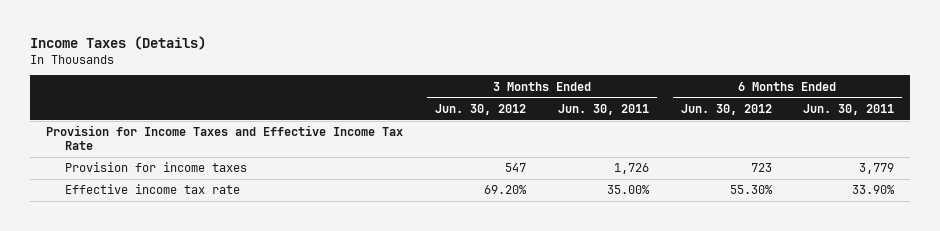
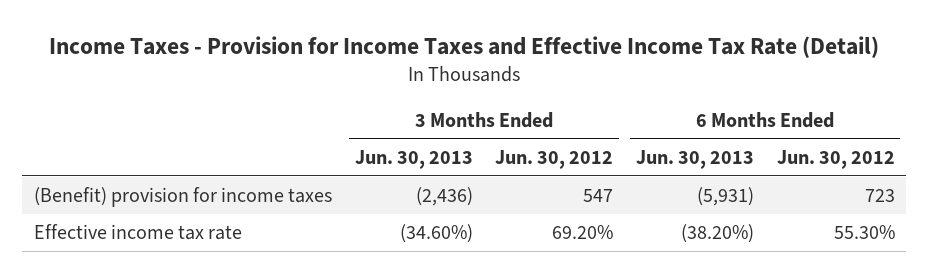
[30,36,207,51] Income Taxes (Details) -> [49,35,880,58] Income Taxes - Provision for Income Taxes and Effective Income Tax Rate (Detail)
[557,103,649,115] Jun. 30, 2011 -> none
[803,103,895,115] Jun. 30, 2011 -> none
none -> [354,149,473,169] Jun. 30, 2013
none -> [635,149,754,169] Jun. 30, 2013
[46,125,404,151] Provision for Income Taxes and Effective Income Tax Rate -> none
[64,162,247,173] Provision for income taxes -> [33,187,332,208] (Benefit) provision for income taxes

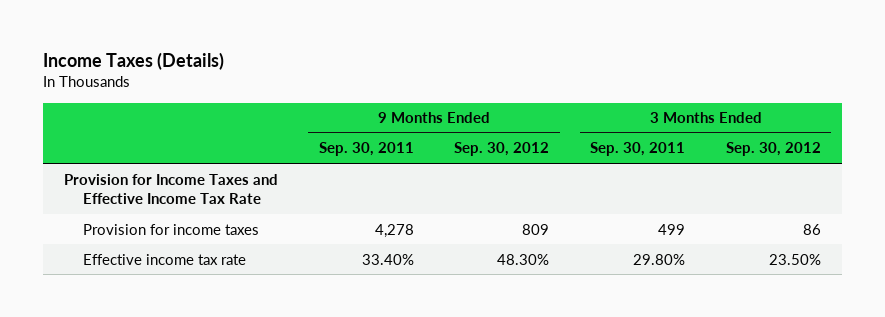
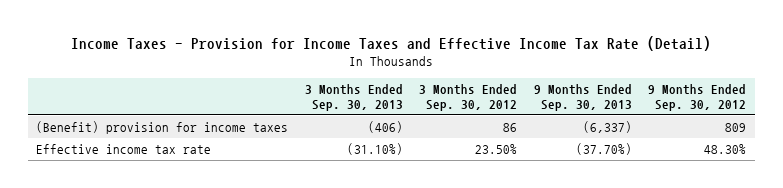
[43,51,225,70] Income Taxes (Details) -> [71,35,712,51] Income Taxes - Provision for Income Taxes and Effective Income Tax Rate (Detail)
[318,142,414,157] Sep. 30, 2011 -> none
[590,142,686,157] Sep. 30, 2011 -> none
none -> [304,84,403,112] 3 Months Ended Sep. 30, 2013
none -> [533,84,632,112] 9 Months Ended Sep. 30, 2013
[63,173,278,205] Provision for Income Taxes and Effective Income Tax Rate -> none
[82,223,259,235] Provision for income taxes -> [36,121,289,135] (Benefit) provision for income taxes

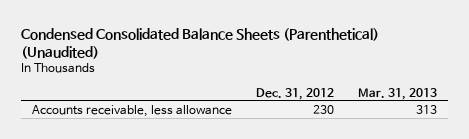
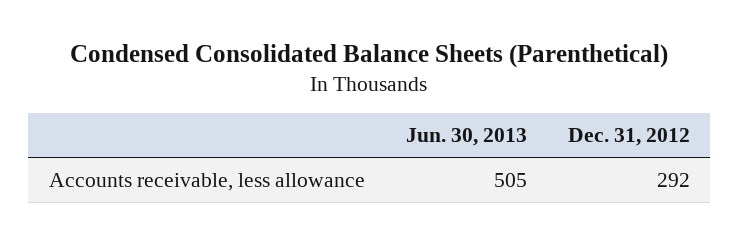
[20,27,379,59] Condensed Consolidated Balance Sheets (Parenthetical) (Unaudited) -> [70,44,669,69] Condensed Consolidated Balance Sheets (Parenthetical)
[357,87,437,100] Mar. 31, 2013 -> none
none -> [405,128,527,147] Jun. 30, 2013
[312,105,334,115] 230 -> [656,173,690,188] 292

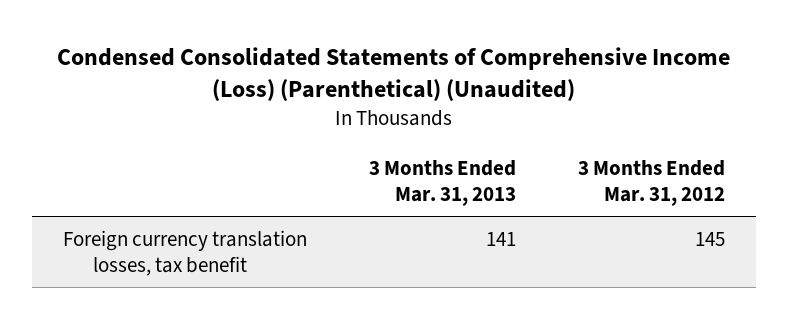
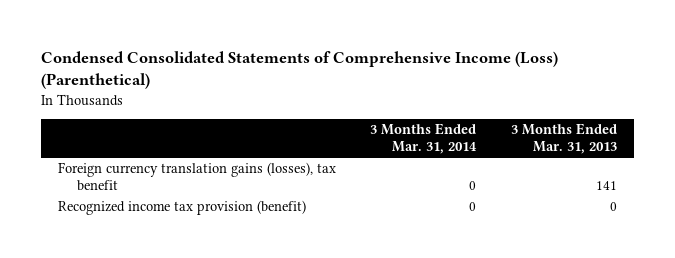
[57,46,731,101] Condensed Consolidated Statements of Comprehensive Income (Loss) (Parenthetical) (Unaudited) -> [40,51,558,90] Condensed Consolidated Statements of Comprehensive Income (Loss) (Parenthetical)
[578,159,726,207] 3 Months Ended Mar. 31, 2012 -> none
none -> [370,123,478,155] 3 Months Ended Mar. 31, 2014
[63,229,308,277] Foreign currency translation losses, tax benefit -> [58,162,337,191] Foreign currency translation gains (losses), tax benefit
none -> [58,200,307,216] Recognized income tax provision (benefit)

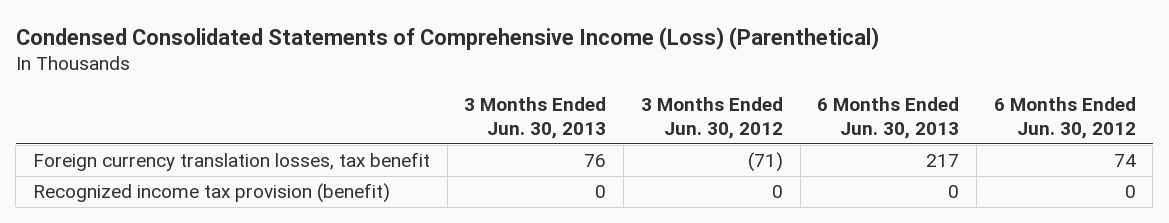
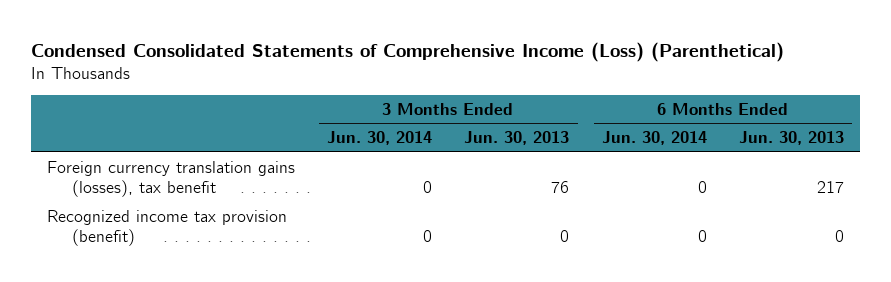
[640,97,783,139] 3 Months Ended Jun. 30, 2012 -> none
[993,97,1136,139] 6 Months Ended Jun. 30, 2012 -> none
none -> [327,131,433,146] Jun. 30, 2014
none -> [601,131,707,146] Jun. 30, 2014
[32,152,430,172] Foreign currency translation losses, tax benefit -> [47,160,296,198] Foreign currency translation gains (losses), tax benefit

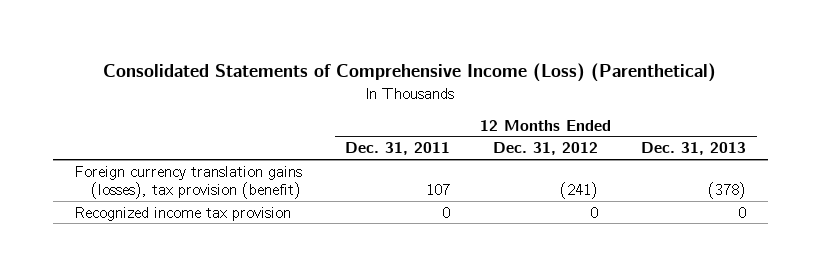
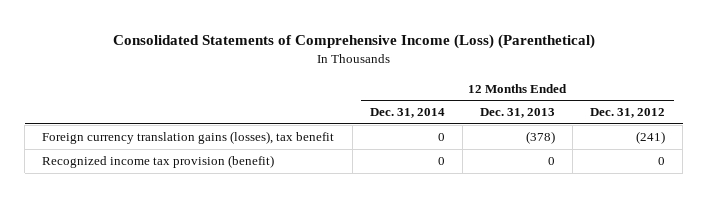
[345,142,451,156] Dec. 31, 2011 -> none
none -> [369,108,445,119] Dec. 31, 2014
[74,165,303,200] Foreign currency translation gains (losses), tax provision (benefit) -> [42,131,335,145] Foreign currency translation gains (losses), tax benefit
[74,206,292,221] Recognized income tax provision -> [42,155,275,169] Recognized income tax provision (benefit)

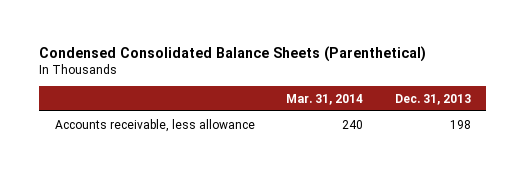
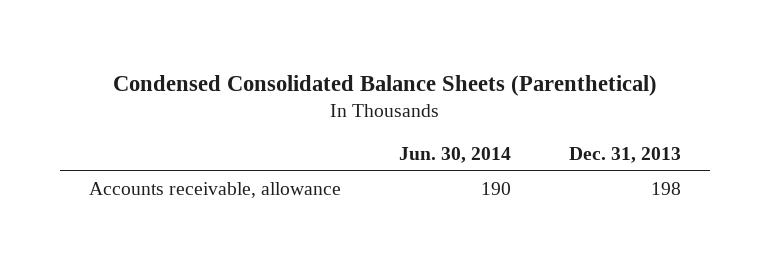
[286,93,364,105] Mar. 31, 2014 -> none
none -> [399,147,512,164] Jun. 30, 2014
[55,118,256,132] Accounts receivable, less allowance -> [89,182,342,199] Accounts receivable, allowance

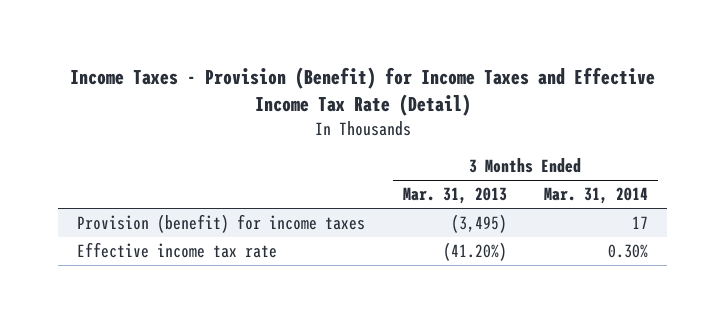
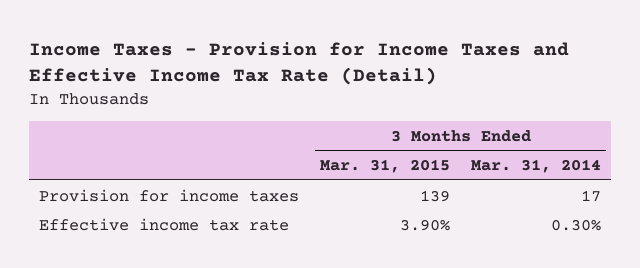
[69,67,655,117] Income Taxes - Provision (Benefit) for Income Taxes and Effective Income Tax Rate (Detail) -> [28,42,569,86] Income Taxes - Provision for Income Taxes and Effective Income Tax Rate (Detail)
[402,187,507,205] Mar. 31, 2013 -> none
none -> [320,159,451,174] Mar. 31, 2015
[76,214,365,234] Provision (benefit) for income taxes -> [39,188,300,202] Provision for income taxes

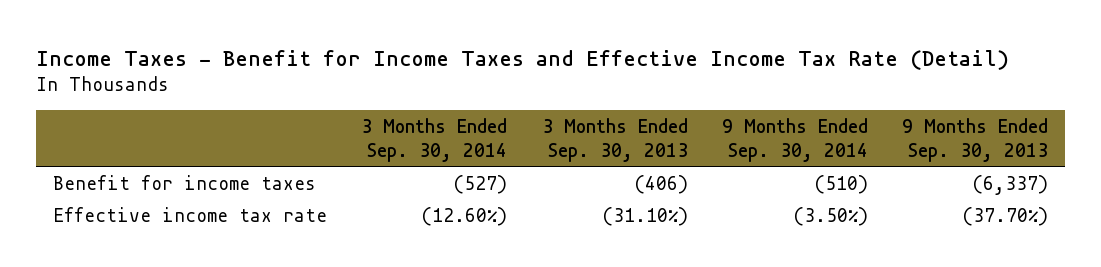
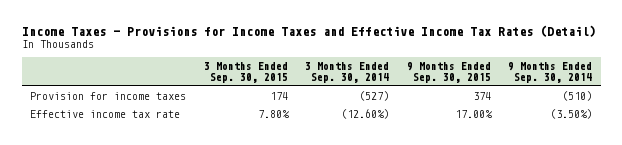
[36,49,1010,70] Income Taxes - Benefit for Income Taxes and Effective Income Tax Rate (Detail) -> [21,24,596,37] Income Taxes - Provisions for Income Taxes and Effective Income Tax Rates (Detail)
[541,117,688,162] 3 Months Ended Sep. 30, 2013 -> none
[901,117,1048,162] 9 Months Ended Sep. 30, 2013 -> none
none -> [203,62,288,83] 3 Months Ended Sep. 30, 2015
none -> [406,62,491,83] 9 Months Ended Sep. 30, 2015
[53,174,317,190] Benefit for income taxes -> [30,92,187,101] Provision for income taxes

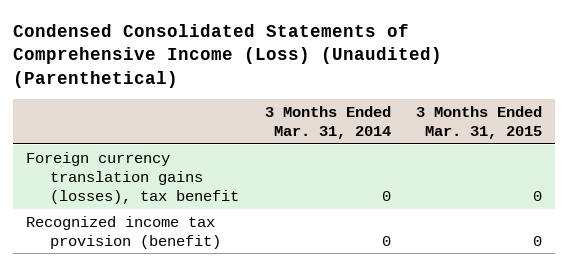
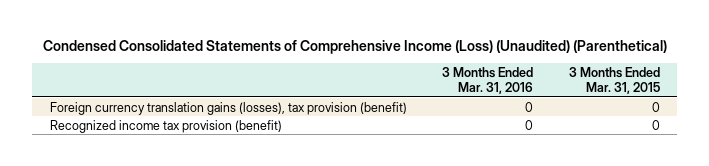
[264,106,391,140] 3 Months Ended Mar. 31, 2014 -> none
none -> [442,67,534,94] 3 Months Ended Mar. 31, 2016
[25,151,239,205] Foreign currency translation gains (losses), tax benefit -> [49,101,407,115] Foreign currency translation gains (losses), tax provision (benefit)

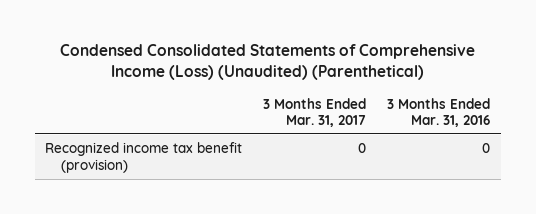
[568,67,660,94] 3 Months Ended Mar. 31, 2015 -> none
none -> [263,97,367,128] 3 Months Ended Mar. 31, 2017
[49,101,407,115] Foreign currency translation gains (losses), tax provision (benefit) -> none
[49,119,282,133] Recognized income tax provision (benefit) -> [45,142,243,173] Recognized income tax benefit (provision)

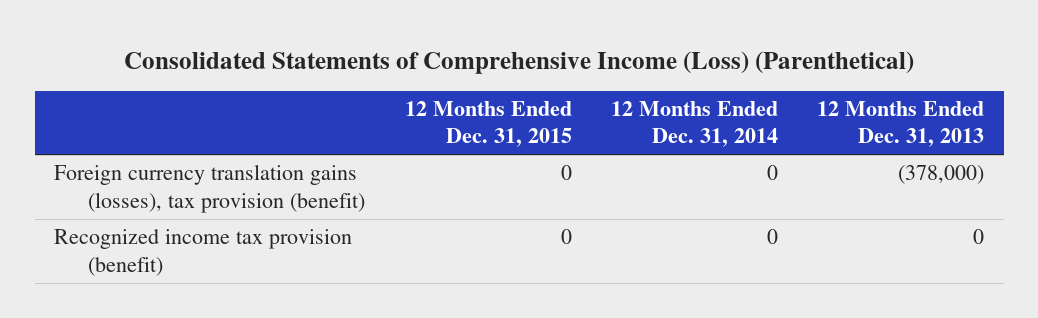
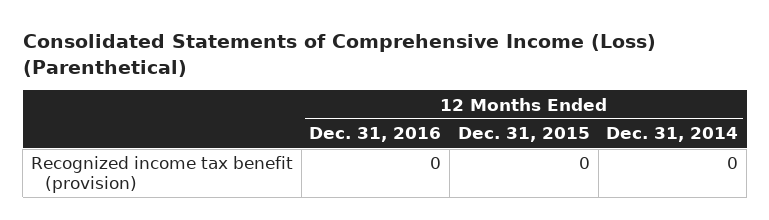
[817,100,985,148] 12 Months Ended Dec. 31, 2013 -> none
none -> [309,127,442,143] Dec. 31, 2016
[54,164,366,213] Foreign currency translation gains (losses), tax provision (benefit) -> none
[54,229,353,276] Recognized income tax provision (benefit) -> [30,156,293,193] Recognized income tax benefit (provision)

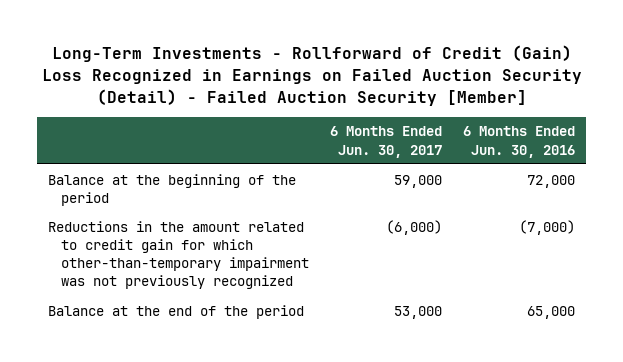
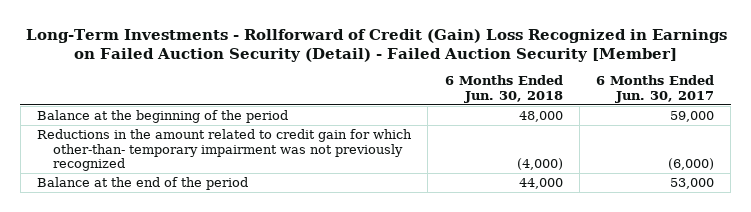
[463,126,576,158] 6 Months Ended Jun. 30, 2016 -> none
none -> [444,75,563,103] 6 Months Ended Jun. 30, 2018
[47,220,310,290] Reductions in the amount related to credit gain for which other-than-temporary impairment was not previously recognized -> [37,129,413,172] Reductions in the amount related to credit gain for which other-than- temporary impairment was not previously recognized

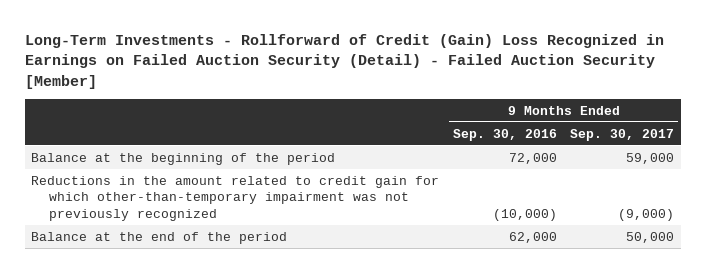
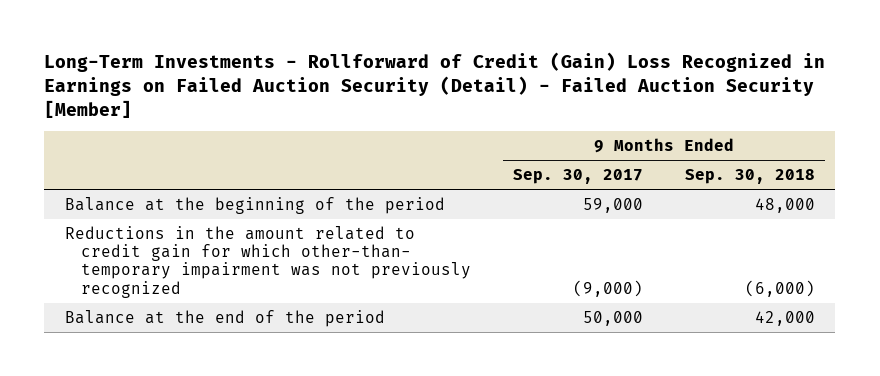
[452,128,557,141] Sep. 30, 2016 -> none
none -> [684,169,815,185] Sep. 30, 2018
[31,175,440,222] Reductions in the amount related to credit gain for which other-than-temporary impairment was not previously recognized -> [65,225,472,298] Reductions in the amount related to credit gain for which other-than- temporary impairment was not previously recognized

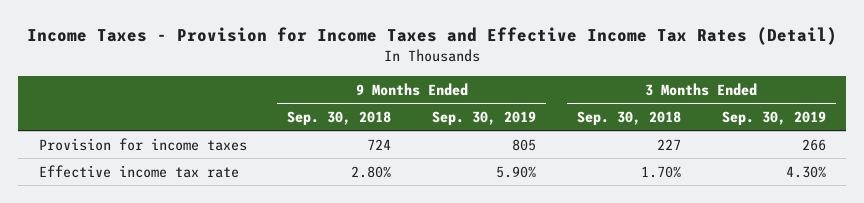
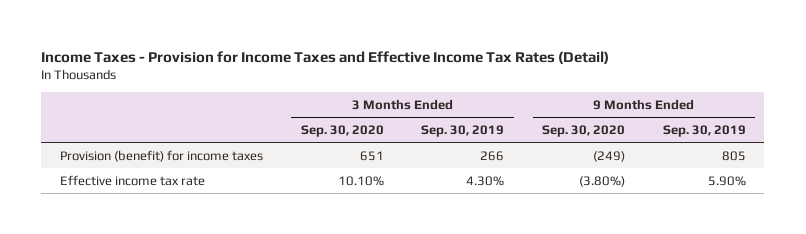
[287,110,392,125] Sep. 30, 2018 -> none
[576,110,681,125] Sep. 30, 2018 -> none
none -> [300,124,384,137] Sep. 30, 2020
none -> [542,124,626,137] Sep. 30, 2020
[38,137,247,151] Provision for income taxes -> [60,149,264,162] Provision (benefit) for income taxes

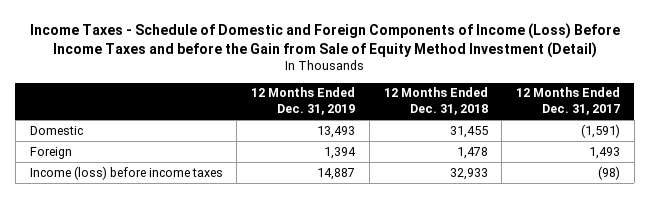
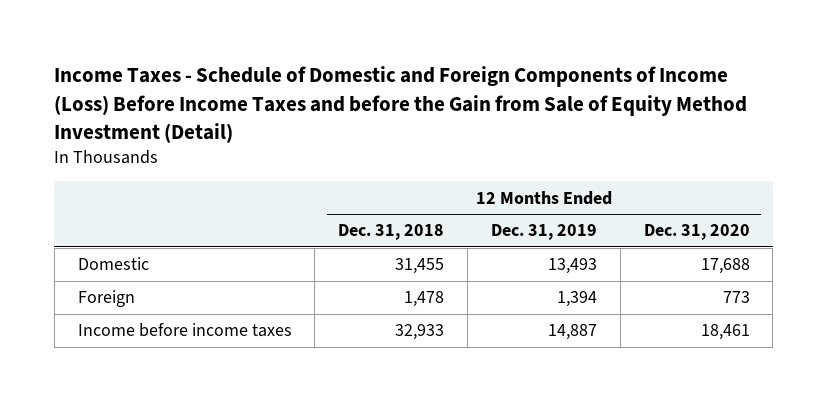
[515,87,620,116] 12 Months Ended Dec. 31, 2017 -> none
none -> [643,224,750,241] Dec. 31, 2020
[29,165,223,180] Income (loss) before income taxes -> [77,323,292,338] Income before income taxes

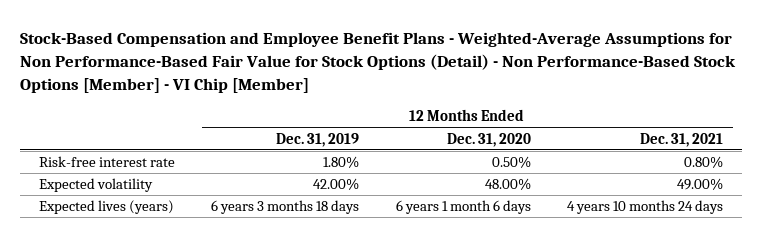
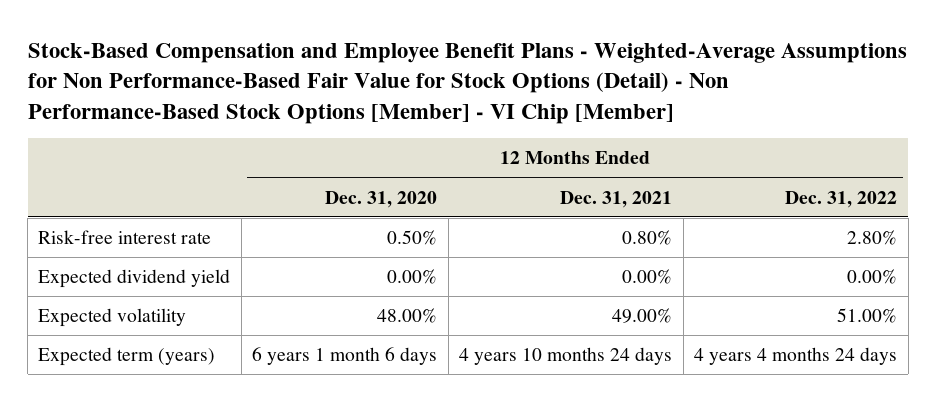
[276,132,360,147] Dec. 31, 2019 -> none
none -> [785,190,898,208] Dec. 31, 2022
none -> [38,269,231,289] Expected dividend yield
[38,200,174,215] Expected lives (years) -> [38,347,216,367] Expected term (years)

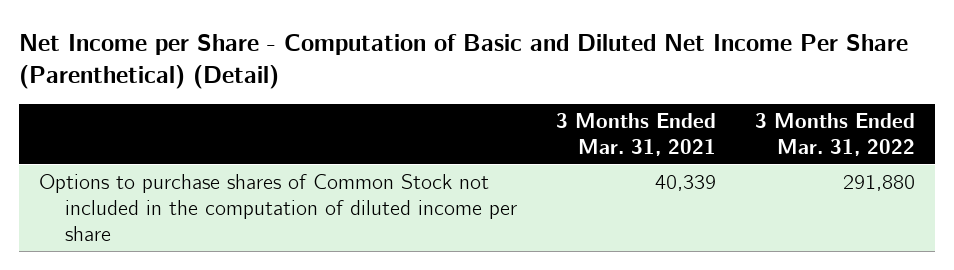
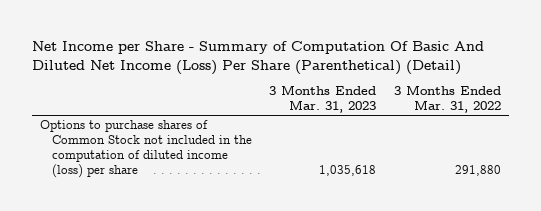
[19,34,909,90] Net Income per Share - Computation of Basic and Diluted Net Income Per Share (Parenthetical) (Detail) -> [31,40,484,75] Net Income per Share - Summary of Computation Of Basic And Diluted Net Income (Loss) Per Share (Parenthetical) (Detail)
[556,112,717,156] 3 Months Ended Mar. 31, 2021 -> none
none -> [269,85,377,114] 3 Months Ended Mar. 31, 2023
[38,174,518,241] Options to purchase shares of Common Stock not included in the computation of diluted income per share -> [40,120,252,179] Options to purchase shares of Common Stock not included in the computation of diluted income (loss) per share

